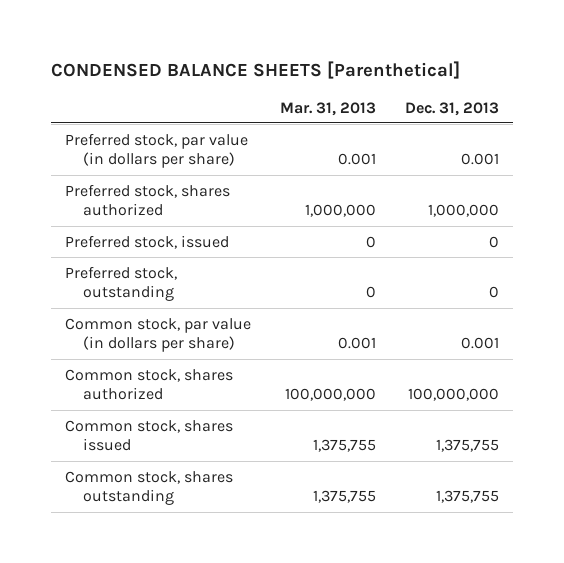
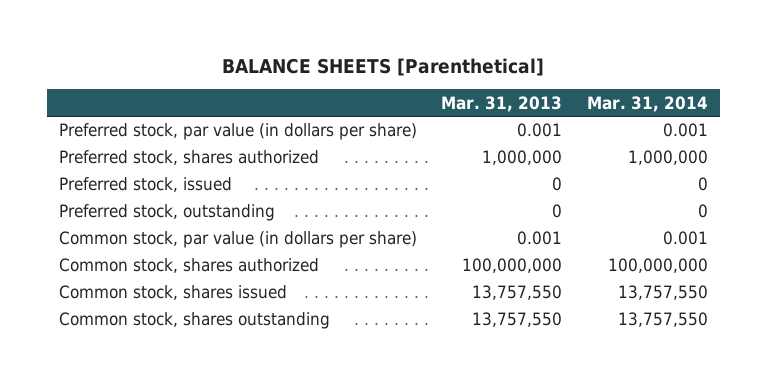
[50,60,460,79] CONDENSED BALANCE SHEETS [Parenthetical] -> [222,57,545,76] BALANCE SHEETS [Parenthetical]
[404,101,499,116] Dec. 31, 2013 -> none
none -> [586,95,708,112] Mar. 31, 2014
[312,439,376,453] 1,375,755 -> [472,285,563,301] 13,757,550
[312,490,376,504] 1,375,755 -> [472,312,563,328] 13,757,550

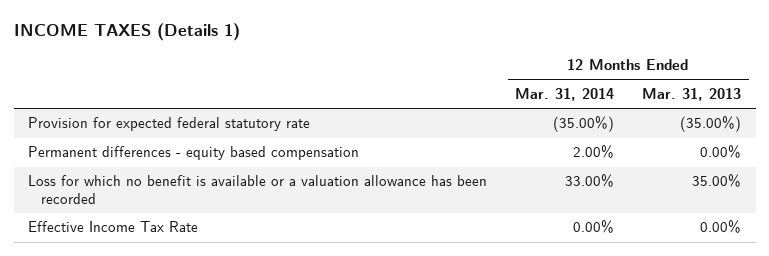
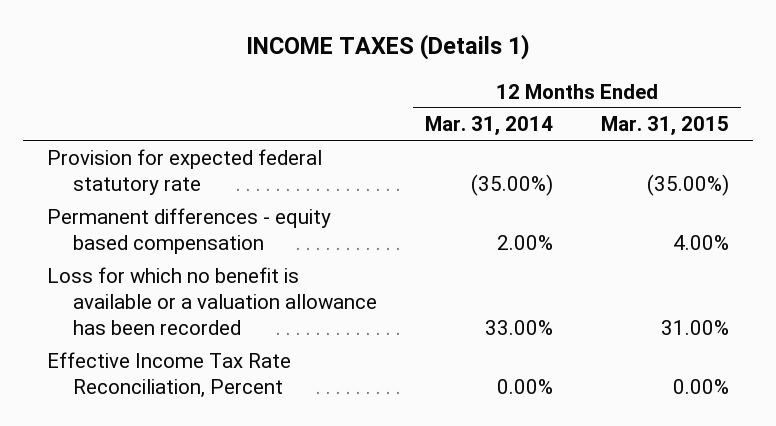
[642,87,742,101] Mar. 31, 2013 -> none
none -> [601,116,730,137] Mar. 31, 2015
[27,221,198,233] Effective Income Tax Rate -> [46,351,291,398] Effective Income Tax Rate Reconciliation, Percent

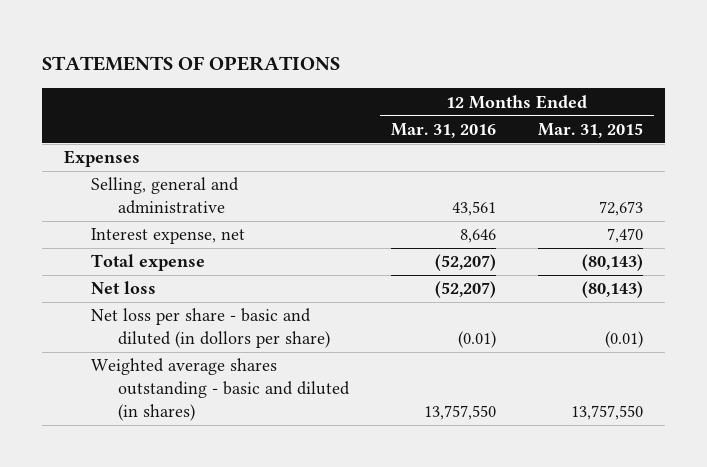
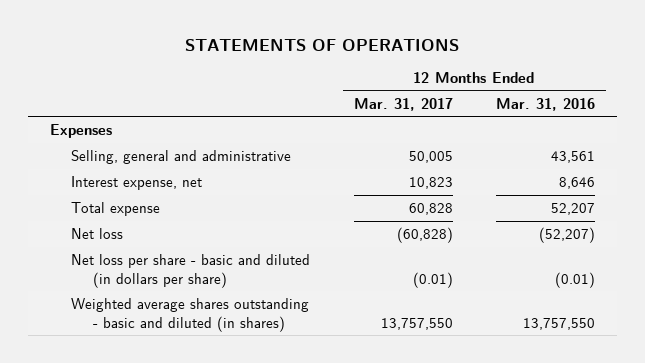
[538,122,644,138] Mar. 31, 2015 -> none
none -> [353,97,453,111] Mar. 31, 2017
[435,254,497,272] (52,207) -> [551,202,596,215] 52,207
[90,308,330,349] Net loss per share - basic and diluted (in dollors per share) -> [71,253,311,288] Net loss per share - basic and diluted (in dollars per share)

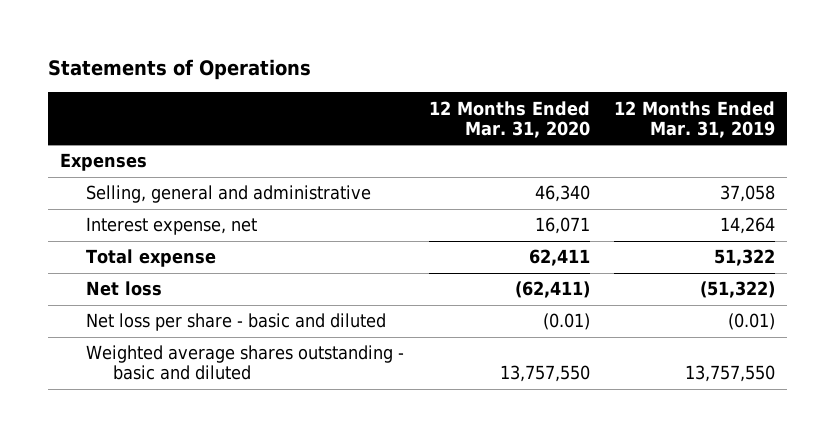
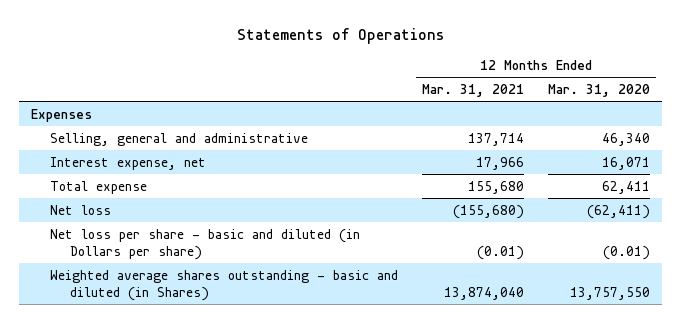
[614,100,776,138] 12 Months Ended Mar. 31, 2019 -> none
none -> [422,83,525,97] Mar. 31, 2021
[86,313,387,332] Net loss per share - basic and diluted -> [50,228,361,260] Net loss per share - basic and diluted (in Dollars per share)
[86,345,405,381] Weighted average shares outstanding - basic and diluted -> [50,269,399,301] Weighted average shares outstanding - basic and diluted (in Shares)

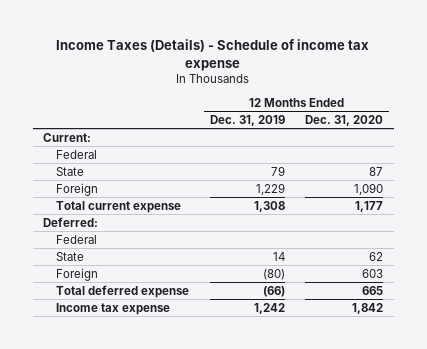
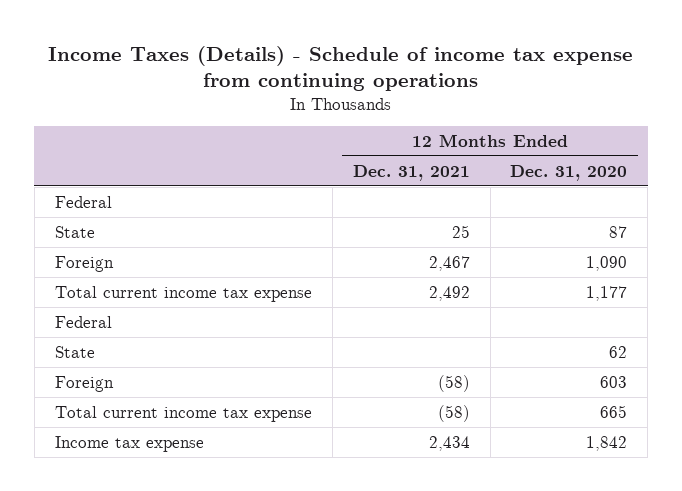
[56,39,370,72] Income Taxes (Details) - Schedule of income tax expense -> [48,45,634,91] Income Taxes (Details) - Schedule of income tax expense from continuing operations
[209,115,285,127] Dec. 31, 2019 -> none
none -> [352,164,470,181] Dec. 31, 2021
[43,132,92,142] Current: -> none
[43,216,99,227] Deferred: -> none
[55,200,181,213] Total current expense -> [54,285,312,302] Total current income tax expense
[55,284,189,298] Total deferred expense -> [54,405,312,422] Total current income tax expense

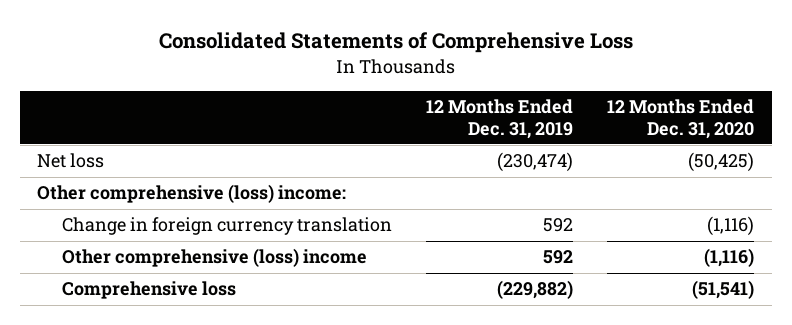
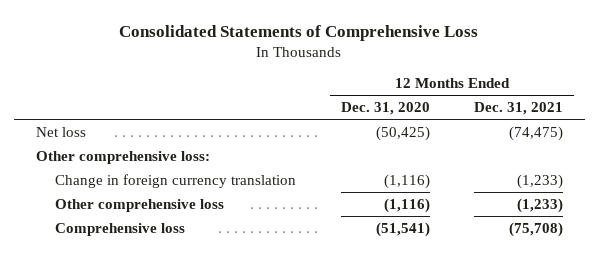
[426,99,574,139] 12 Months Ended Dec. 31, 2019 -> none
none -> [474,102,564,116] Dec. 31, 2021
[37,184,347,204] Other comprehensive (loss) income: -> [35,150,210,164] Other comprehensive loss:
[62,248,368,268] Other comprehensive (loss) income -> [55,198,225,212] Other comprehensive loss

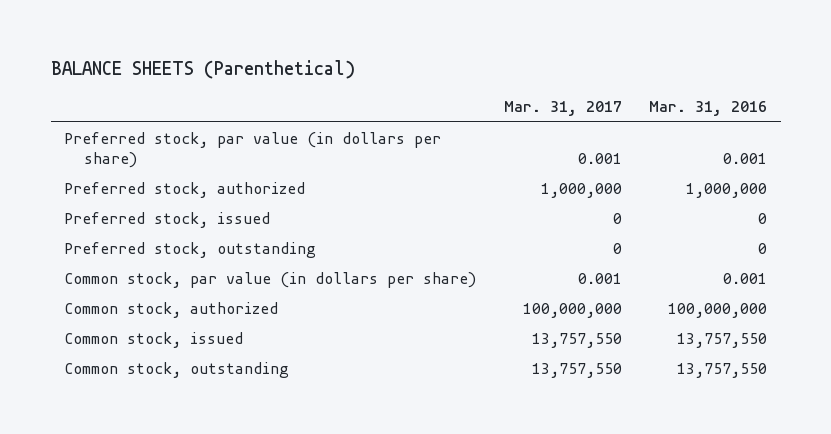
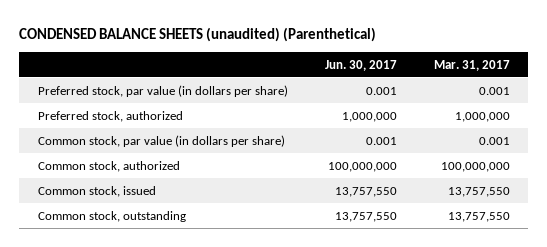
[50,60,355,80] BALANCE SHEETS (Parenthetical) -> [19,27,377,43] CONDENSED BALANCE SHEETS (unaudited) (Parenthetical)
[648,100,767,116] Mar. 31, 2016 -> none
none -> [324,59,397,71] Jun. 30, 2017
[64,211,271,228] Preferred stock, issued -> none
[64,241,317,258] Preferred stock, outstanding -> none

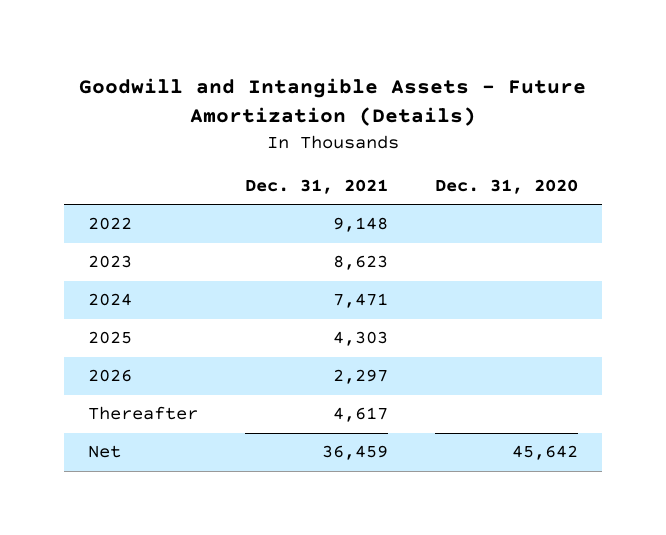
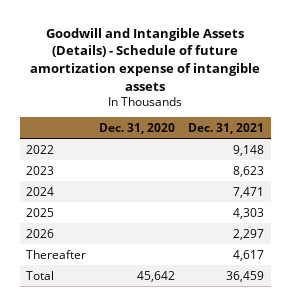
[78,78,586,127] Goodwill and Intangible Assets - Future Amortization (Details) -> [30,27,261,91] Goodwill and Intangible Assets (Details) - Schedule of future amortization expense of intangible assets
[87,445,121,459] Net -> [26,270,55,280] Total

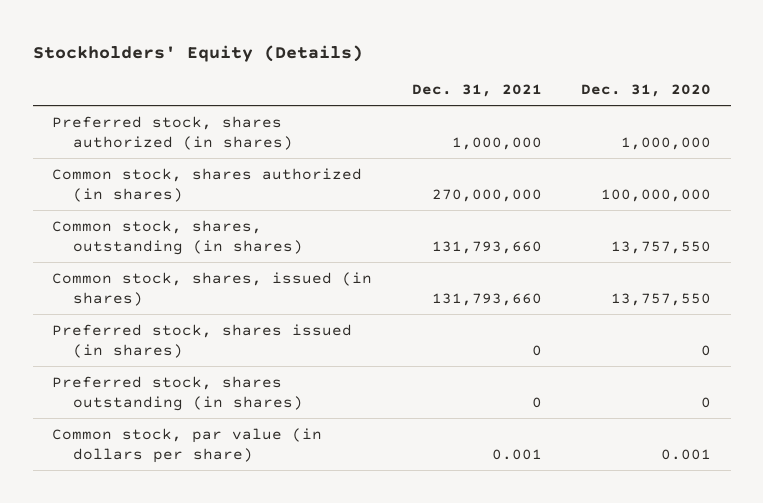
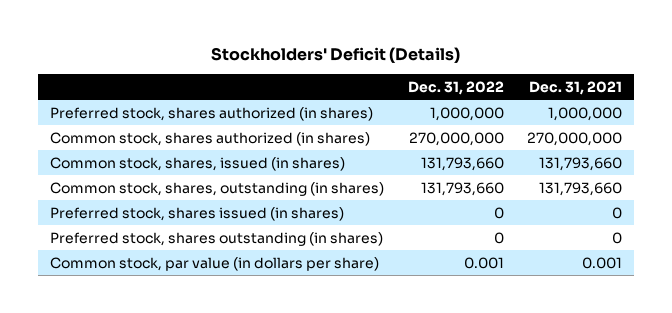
[32,44,363,62] Stockholders' Equity (Details) -> [211,47,461,64] Stockholders' Deficit (Details)
[581,84,712,98] Dec. 31, 2020 -> none
none -> [407,80,504,95] Dec. 31, 2022
[52,219,303,256] Common stock, shares, outstanding (in shares) -> [49,181,384,196] Common stock, shares, outstanding (in shares)

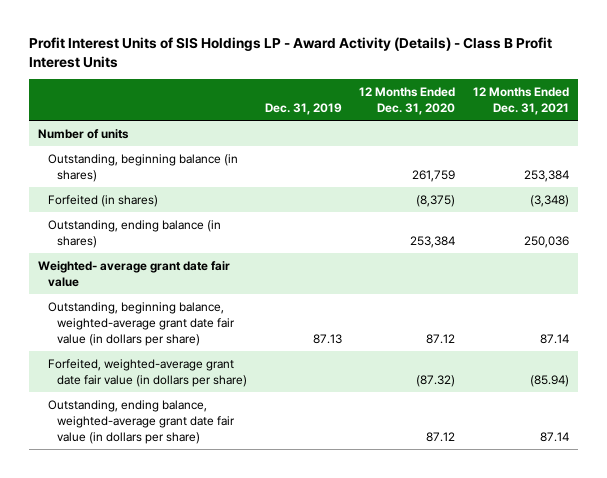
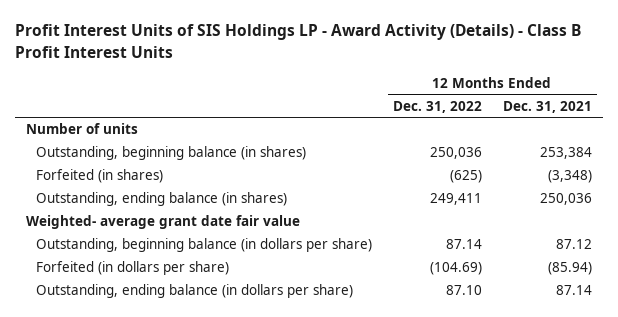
[264,103,342,116] Dec. 31, 2019 -> none
[359,87,456,116] 12 Months Ended Dec. 31, 2020 -> none
none -> [392,100,482,113] Dec. 31, 2022
[47,301,236,346] Outstanding, beginning balance, weighted-average grant date fair value (in dollars per share) -> [35,238,372,253] Outstanding, beginning balance (in dollars per share)
[539,333,569,344] 87.14 -> [555,239,592,250] 87.12
[47,358,248,387] Forfeited, weighted-average grant date fair value (in dollars per share) -> [35,261,229,276] Forfeited (in dollars per share)
[47,399,236,444] Outstanding, ending balance, weighted-average grant date fair value (in dollars per share) -> [35,284,353,299] Outstanding, ending balance (in dollars per share)

